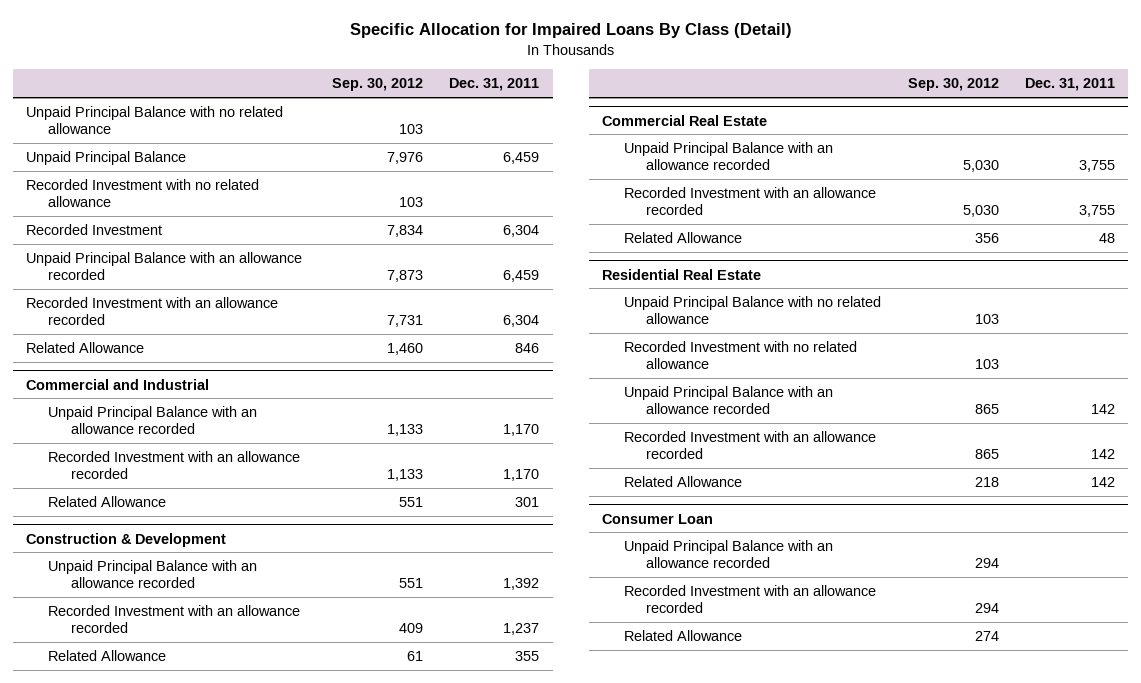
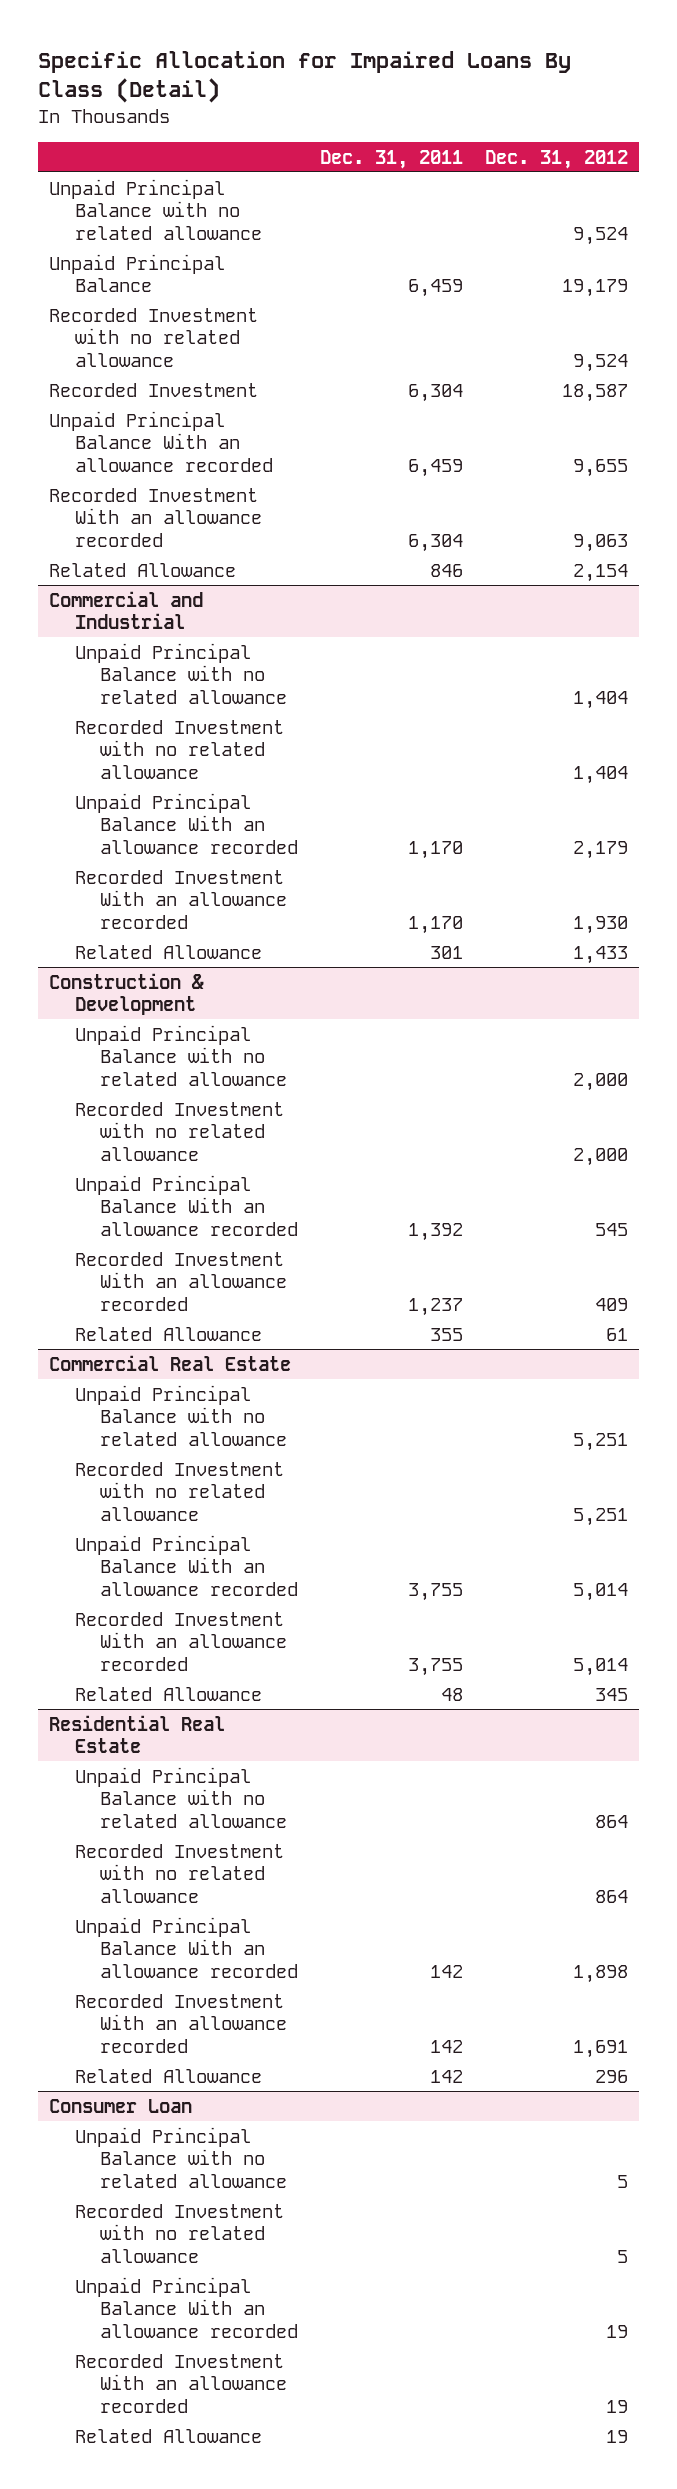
[331,78,423,92] Sep. 30, 2012 -> none
none -> [485,149,629,169] Dec. 31, 2012
[26,251,303,281] Unpaid Principal Balance with an allowance recorded -> [49,410,273,472] Unpaid Principal Balance With an allowance recorded
[26,296,279,326] Recorded Investment with an allowance recorded -> [49,487,262,547] Recorded Investment With an allowance recorded
none -> [74,642,288,704] Unpaid Principal Balance with no related allowance
none -> [74,719,284,779] Recorded Investment with no related allowance
[48,405,258,435] Unpaid Principal Balance with an allowance recorded -> [74,792,299,854] Unpaid Principal Balance With an allowance recorded
[48,450,301,480] Recorded Investment with an allowance recorded -> [74,869,288,929] Recorded Investment With an allowance recorded
none -> [74,1024,288,1086] Unpaid Principal Balance with no related allowance
none -> [74,1101,284,1161] Recorded Investment with no related allowance
[48,559,258,589] Unpaid Principal Balance with an allowance recorded -> [74,1174,299,1236] Unpaid Principal Balance With an allowance recorded
[48,604,301,634] Recorded Investment with an allowance recorded -> [74,1251,288,1311] Recorded Investment With an allowance recorded
none -> [74,1384,288,1446] Unpaid Principal Balance with no related allowance
none -> [74,1461,284,1521] Recorded Investment with no related allowance
[624,141,834,171] Unpaid Principal Balance with an allowance recorded -> [74,1534,299,1596] Unpaid Principal Balance With an allowance recorded
[624,186,877,216] Recorded Investment with an allowance recorded -> [74,1611,288,1671] Recorded Investment With an allowance recorded
[624,385,834,415] Unpaid Principal Balance with an allowance recorded -> [74,1916,299,1978] Unpaid Principal Balance With an allowance recorded
[624,430,877,460] Recorded Investment with an allowance recorded -> [74,1993,288,2053] Recorded Investment With an allowance recorded
none -> [74,2126,288,2188] Unpaid Principal Balance with no related allowance
none -> [74,2203,284,2263] Recorded Investment with no related allowance
[624,539,834,569] Unpaid Principal Balance with an allowance recorded -> [74,2276,299,2338] Unpaid Principal Balance With an allowance recorded
[624,584,877,614] Recorded Investment with an allowance recorded -> [74,2353,288,2413] Recorded Investment With an allowance recorded

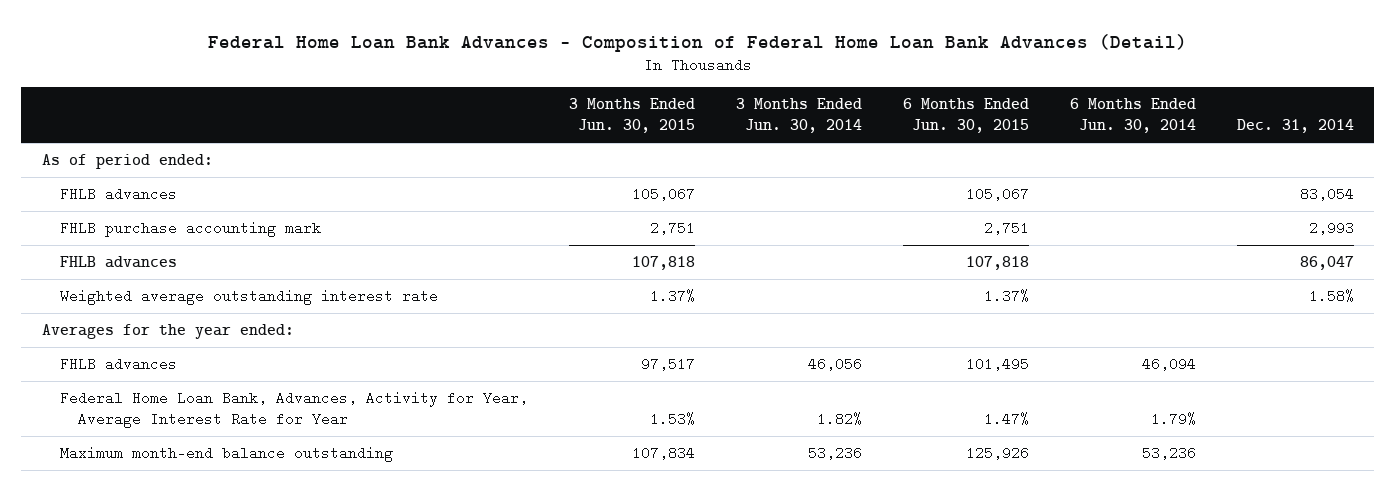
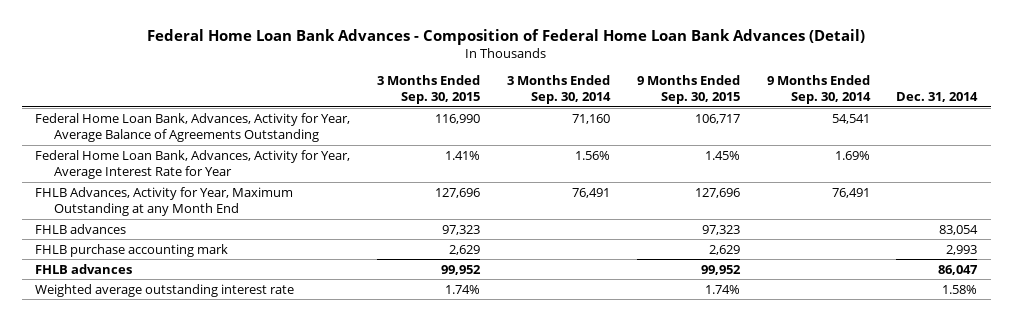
[568,98,695,134] 3 Months Ended Jun. 30, 2015 -> none
[735,98,862,134] 3 Months Ended Jun. 30, 2014 -> none
[902,98,1029,134] 6 Months Ended Jun. 30, 2015 -> none
[1069,98,1196,134] 6 Months Ended Jun. 30, 2014 -> none
none -> [376,74,480,105] 3 Months Ended Sep. 30, 2015
none -> [506,74,611,105] 3 Months Ended Sep. 30, 2014
none -> [636,74,740,105] 9 Months Ended Sep. 30, 2015
none -> [766,74,871,105] 9 Months Ended Sep. 30, 2014
[41,153,213,169] As of period ended: -> none
none -> [34,112,350,142] Federal Home Loan Bank, Advances, Activity for Year, Average Balance of Agreements Outstanding
[60,390,529,429] Federal Home Loan Bank, Advances, Activity for Year, Average Interest Rate for Year -> [34,149,350,179] Federal Home Loan Bank, Advances, Activity for Year, Average Interest Rate for Year
none -> [34,186,293,216] FHLB Advances, Activity for Year, Maximum Outstanding at any Month End
[41,323,294,339] Averages for the year ended: -> none
[60,356,178,371] FHLB advances -> none
[60,445,394,462] Maximum month-end balance outstanding -> none

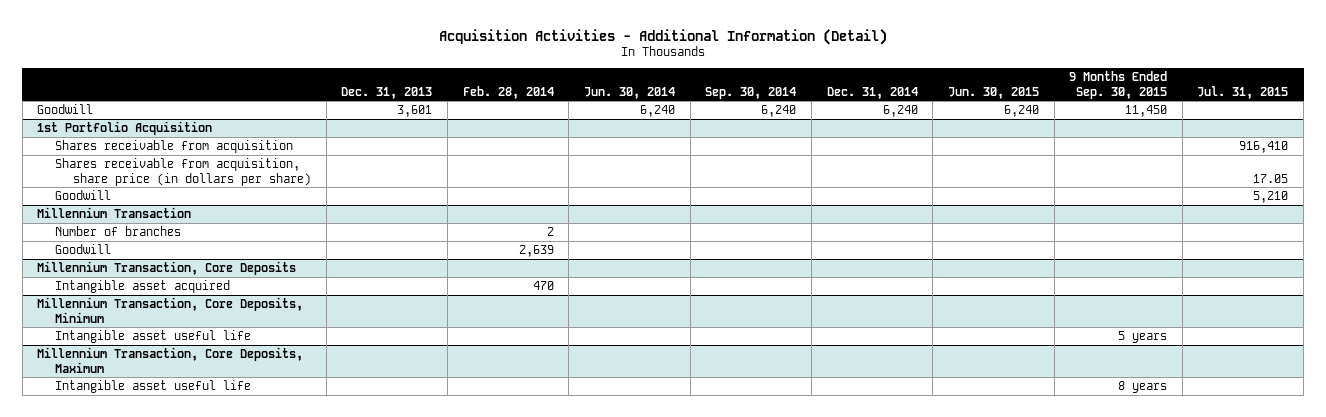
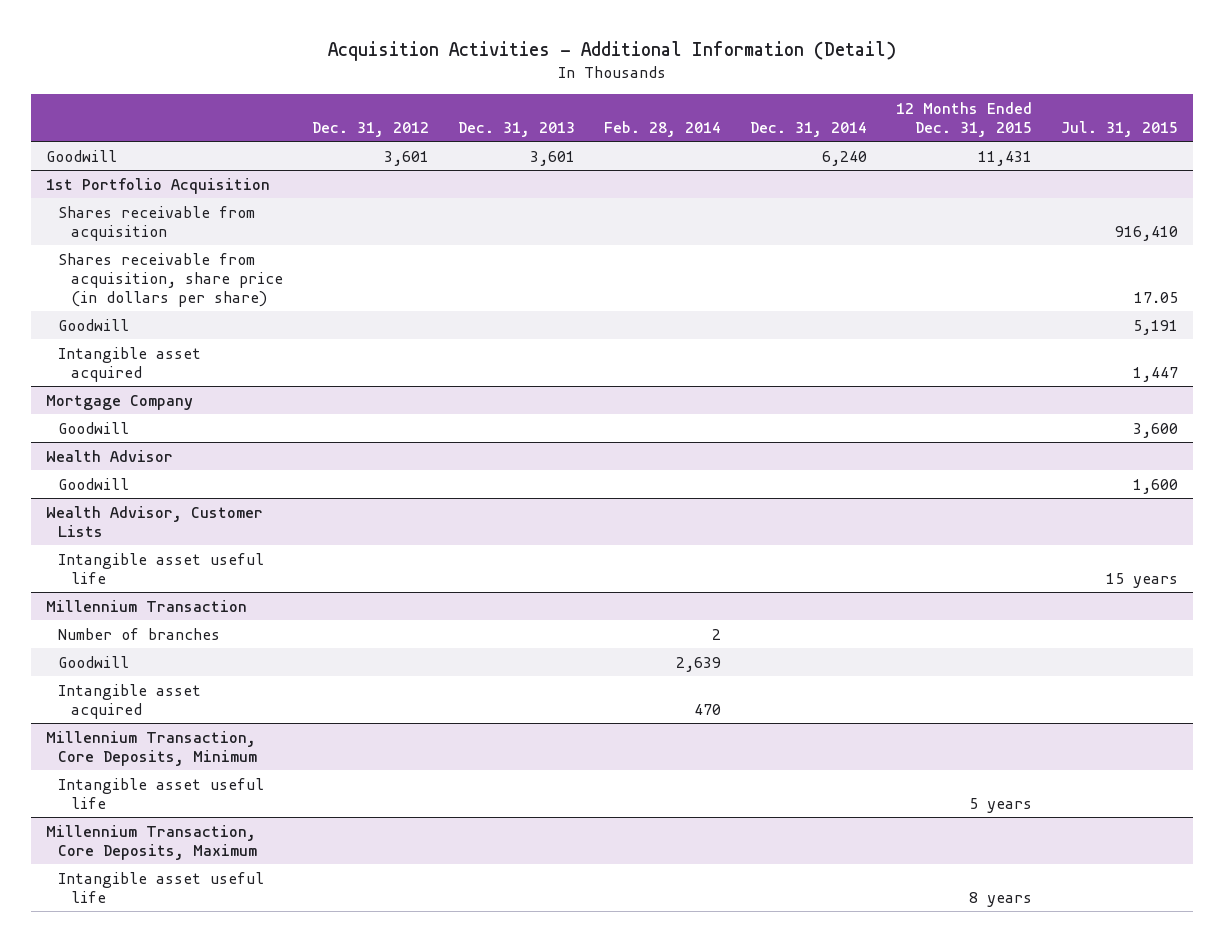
[584,86,676,99] Jun. 30, 2014 -> none
[705,86,797,99] Sep. 30, 2014 -> none
[947,86,1039,99] Jun. 30, 2015 -> none
[1069,71,1168,99] 9 Months Ended Sep. 30, 2015 -> none
none -> [311,121,429,137] Dec. 31, 2012
none -> [896,101,1033,137] 12 Months Ended Dec. 31, 2015
[1253,191,1289,204] 5,210 -> [1133,319,1179,335] 5,191
none -> [58,346,202,382] Intangible asset acquired
none -> [45,394,193,410] Mortgage Company
none -> [58,421,130,434] Goodwill
none -> [45,449,173,462] Wealth Advisor
none -> [58,477,130,490] Goodwill
none -> [45,505,263,537] Wealth Advisor, Customer Lists
none -> [58,552,265,584] Intangible asset useful life
[37,261,297,276] Millennium Transaction, Core Deposits -> none
[55,280,231,294] Intangible asset acquired -> none
none -> [58,683,202,719] Intangible asset acquired

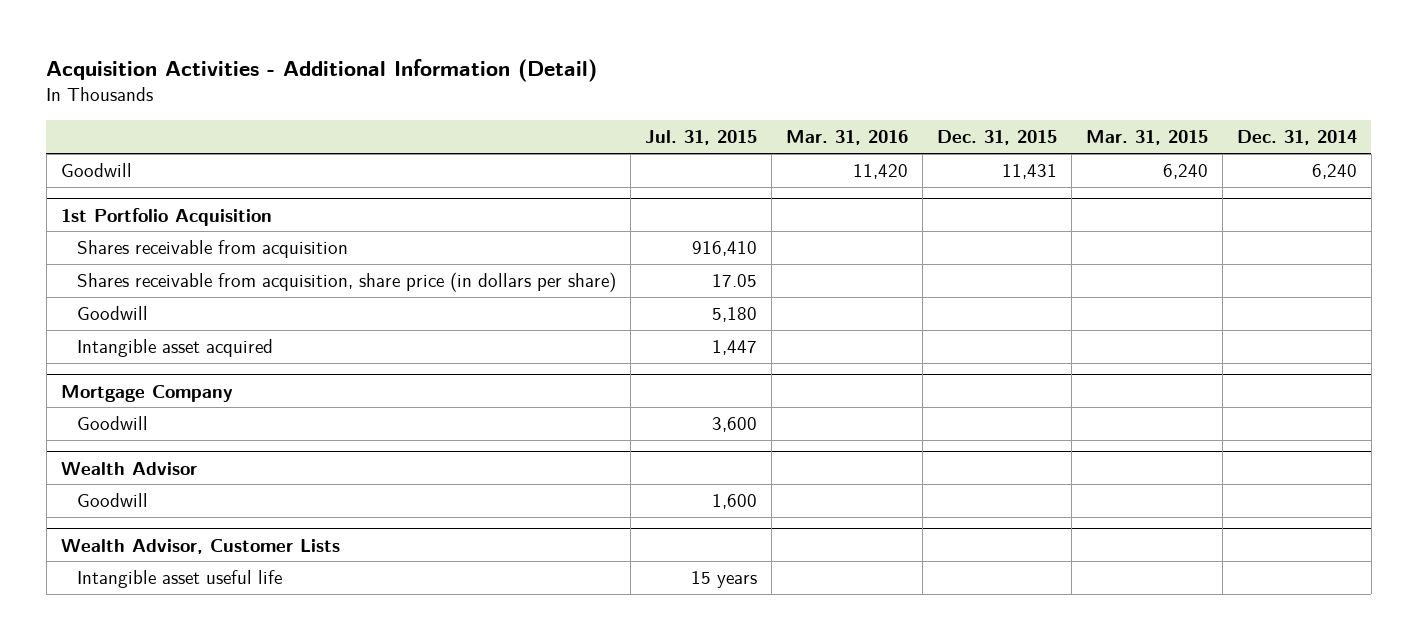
[311,121,429,137] Dec. 31, 2012 -> none
[457,121,575,137] Dec. 31, 2013 -> none
[603,120,721,137] Feb. 28, 2014 -> none
[896,101,1033,137] 12 Months Ended Dec. 31, 2015 -> none
none -> [786,130,909,146] Mar. 31, 2016
none -> [936,130,1057,146] Dec. 31, 2015
none -> [1085,130,1208,146] Mar. 31, 2015
[1133,319,1179,335] 5,191 -> [712,307,758,323] 5,180
[45,599,247,612] Millennium Transaction -> none
[58,627,221,640] Number of branches -> none
[58,655,130,668] Goodwill -> none
[58,683,202,719] Intangible asset acquired -> none
[45,730,258,766] Millennium Transaction, Core Deposits, Minimum -> none
[58,777,265,809] Intangible asset useful life -> none
[45,824,258,860] Millennium Transaction, Core Deposits, Maximum -> none
[58,871,265,903] Intangible asset useful life -> none

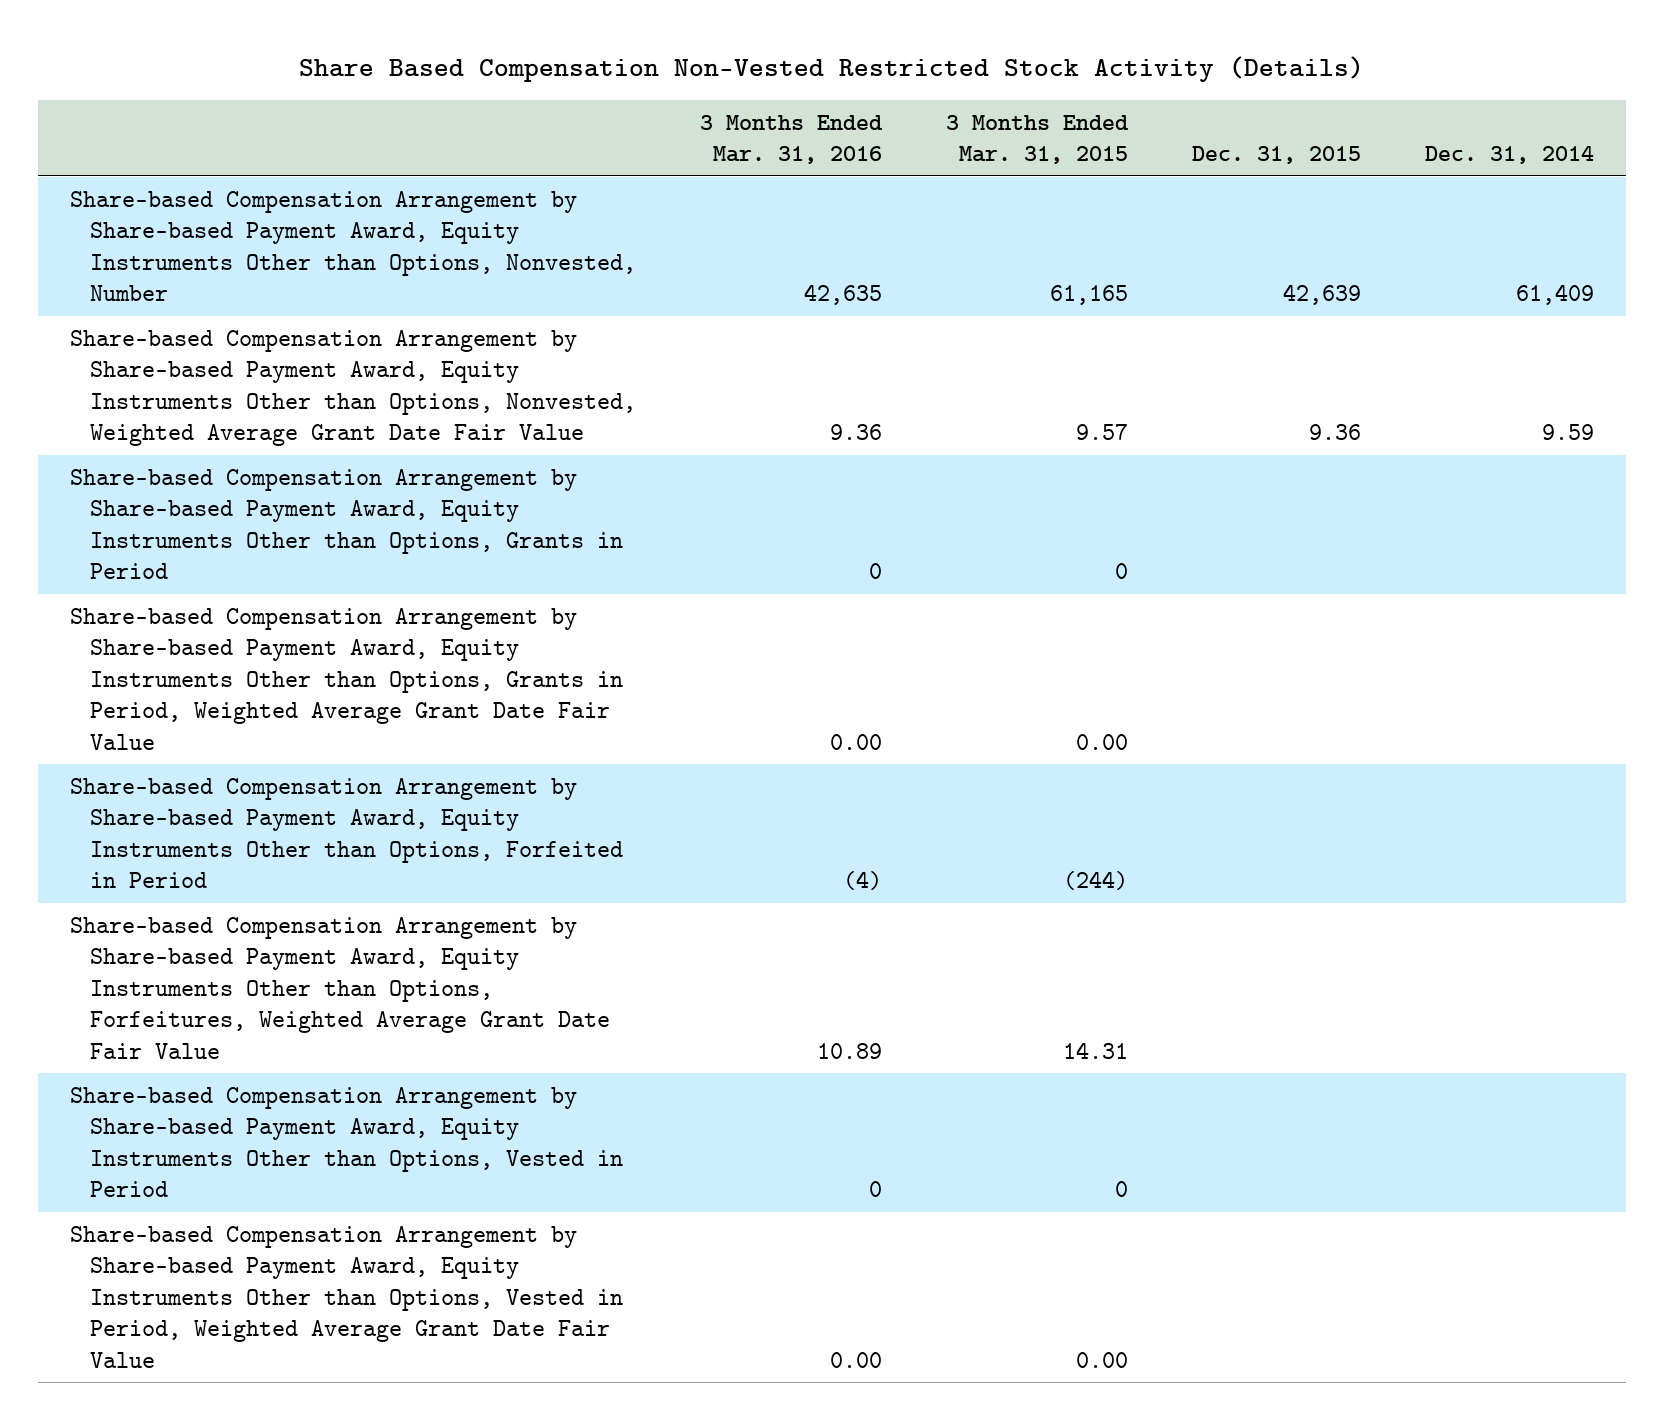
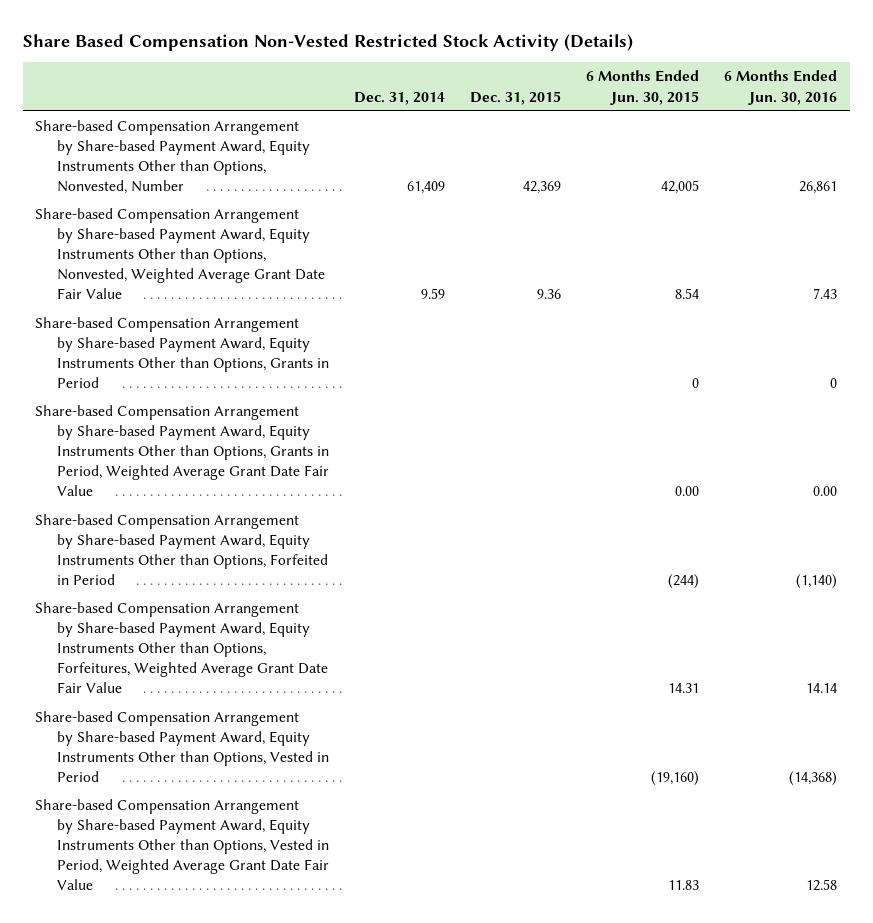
[699,114,883,165] 3 Months Ended Mar. 31, 2016 -> none
[946,114,1130,165] 3 Months Ended Mar. 31, 2015 -> none
none -> [586,70,700,105] 6 Months Ended Jun. 30, 2015
none -> [724,70,838,105] 6 Months Ended Jun. 30, 2016
[1283,284,1362,306] 42,639 -> [523,181,562,195] 42,369

